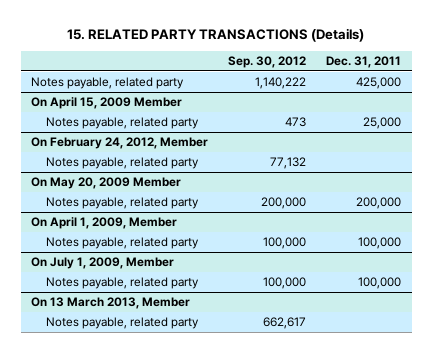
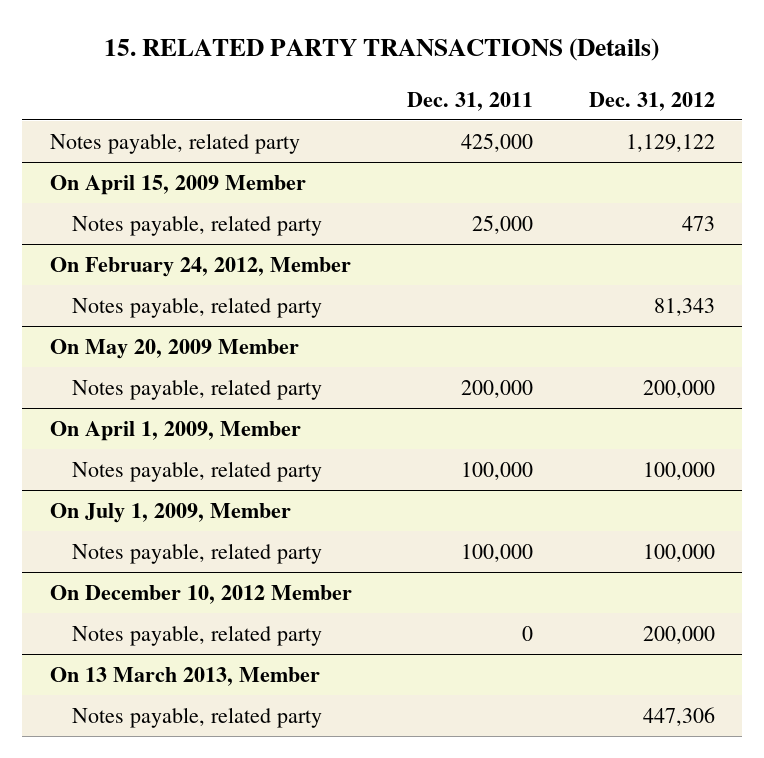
[228,56,307,69] Sep. 30, 2012 -> none
none -> [588,91,715,111] Dec. 31, 2012
none -> [49,585,352,605] On December 10, 2012 Member
none -> [71,625,322,647] Notes payable, related party

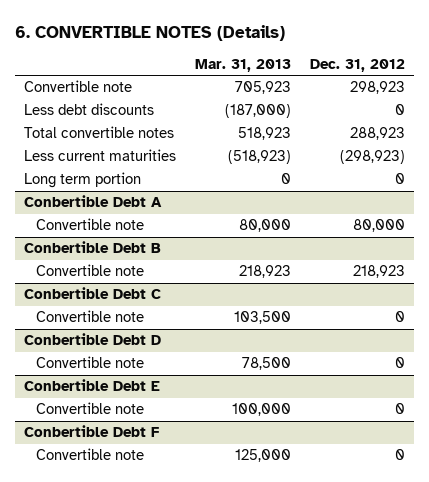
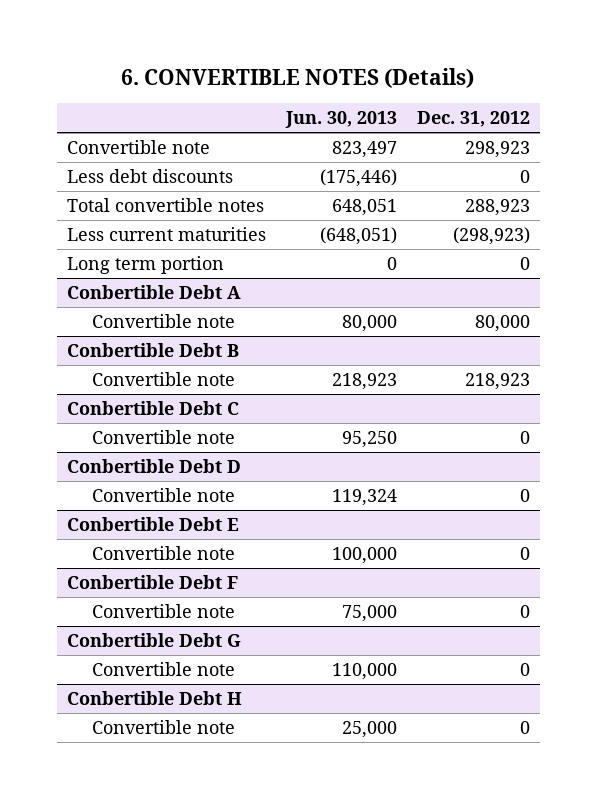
[195,58,292,72] Mar. 31, 2013 -> none
none -> [284,111,397,129] Jun. 30, 2013
none -> [66,632,241,647] Conbertible Debt G
none -> [91,661,235,676] Convertible note
none -> [66,690,242,705] Conbertible Debt H
none -> [91,719,235,734] Convertible note

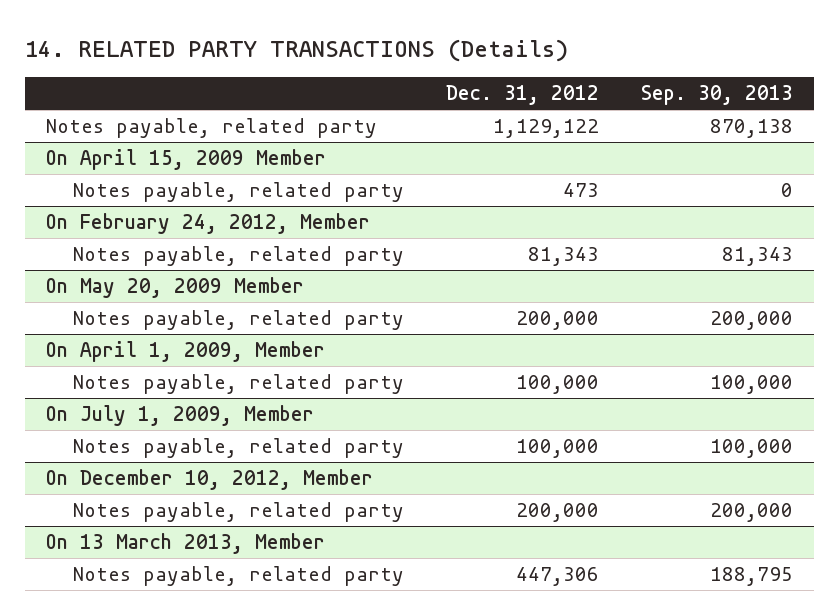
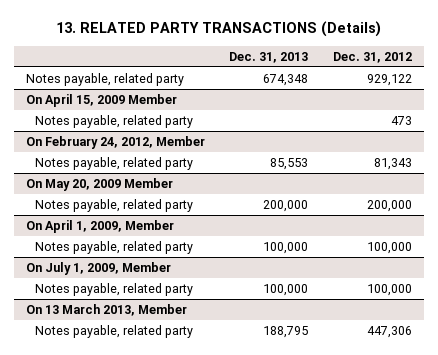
[25,38,569,62] 14. RELATED PARTY TRANSACTIONS (Details) -> [55,21,381,38] 13. RELATED PARTY TRANSACTIONS (Details)
[640,85,793,106] Sep. 30, 2013 -> none
none -> [229,51,309,63] Dec. 31, 2013
[493,119,600,139] 1,129,122 -> [366,73,412,86] 929,122
[45,469,373,491] On December 10, 2012, Member -> none
[73,502,405,523] Notes payable, related party -> none

